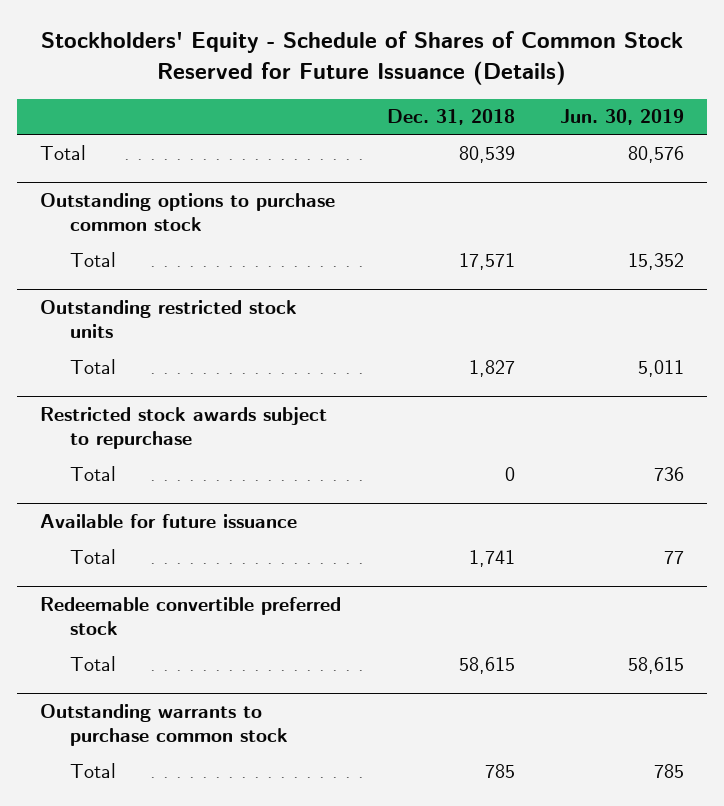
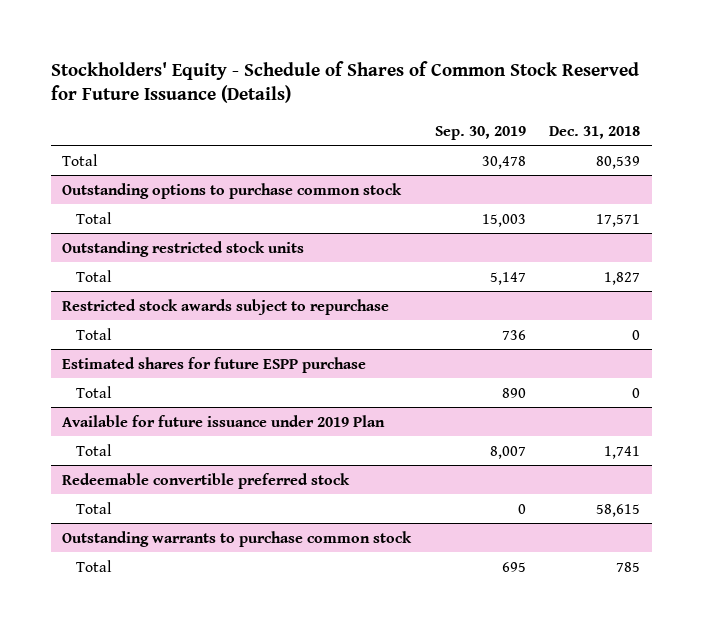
[560,109,685,126] Jun. 30, 2019 -> none
none -> [434,125,526,140] Sep. 30, 2019
none -> [62,356,367,373] Estimated shares for future ESPP purchase
none -> [75,385,112,398] Total
[40,514,298,529] Available for future issuance -> [62,414,386,427] Available for future issuance under 2019 Plan

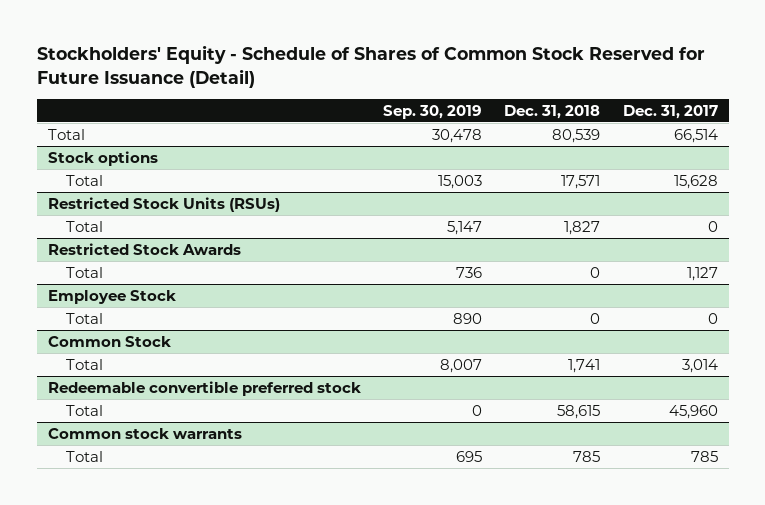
[50,60,639,104] Stockholders' Equity - Schedule of Shares of Common Stock Reserved for Future Issuance (Details) -> [36,45,705,88] Stockholders' Equity - Schedule of Shares of Common Stock Reserved for Future Issuance (Detail)
none -> [622,104,718,119] Dec. 31, 2017
[62,182,403,199] Outstanding options to purchase common stock -> [47,150,158,166] Stock options
[62,240,305,257] Outstanding restricted stock units -> [47,196,280,212] Restricted Stock Units (RSUs)
[62,298,390,315] Restricted stock awards subject to repurchase -> [47,242,241,255] Restricted Stock Awards
[62,356,367,373] Estimated shares for future ESPP purchase -> [47,289,176,304] Employee Stock
[62,414,386,427] Available for future issuance under 2019 Plan -> [47,335,171,347] Common Stock
[62,530,413,547] Outstanding warrants to purchase common stock -> [47,427,242,439] Common stock warrants

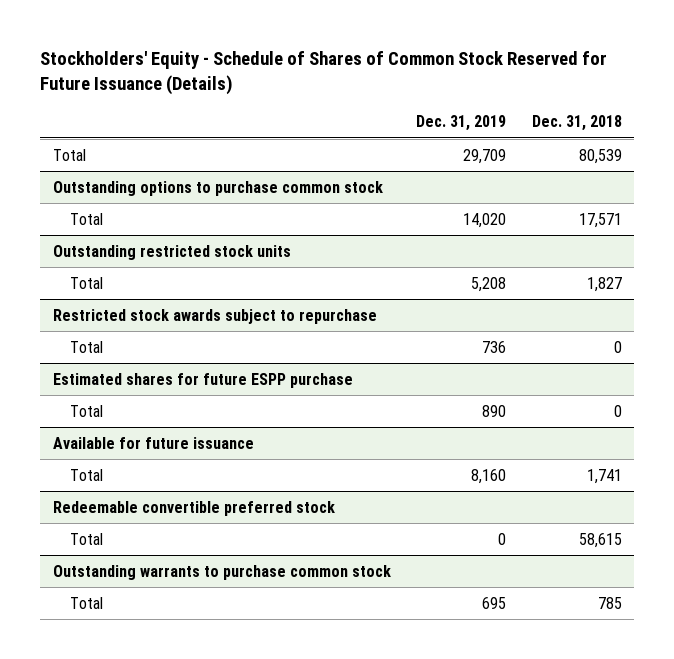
[36,45,705,88] Stockholders' Equity - Schedule of Shares of Common Stock Reserved for Future Issuance (Detail) -> [39,50,607,95] Stockholders' Equity - Schedule of Shares of Common Stock Reserved for Future Issuance (Details)
[383,104,483,119] Sep. 30, 2019 -> none
[622,104,718,119] Dec. 31, 2017 -> none
none -> [416,115,507,132] Dec. 31, 2019
[47,150,158,166] Stock options -> [52,180,383,196] Outstanding options to purchase common stock
[47,196,280,212] Restricted Stock Units (RSUs) -> [52,244,291,260] Outstanding restricted stock units
[47,242,241,255] Restricted Stock Awards -> [52,308,377,324] Restricted stock awards subject to repurchase
[47,289,176,304] Employee Stock -> [52,372,353,388] Estimated shares for future ESPP purchase
[47,335,171,347] Common Stock -> [52,436,254,449] Available for future issuance
[47,427,242,439] Common stock warrants -> [52,564,391,580] Outstanding warrants to purchase common stock

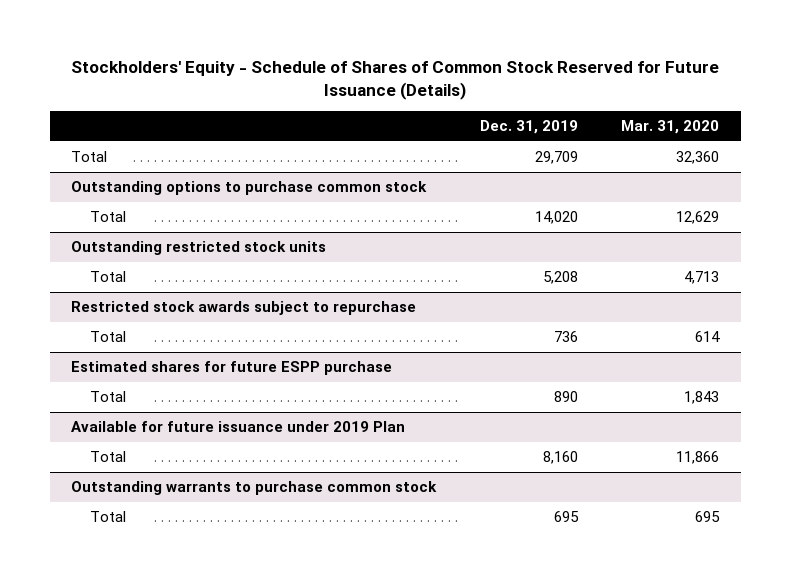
[531,115,622,132] Dec. 31, 2018 -> none
none -> [621,120,720,135] Mar. 31, 2020
[52,436,254,449] Available for future issuance -> [71,421,406,433] Available for future issuance under 2019 Plan
[52,500,335,516] Redeemable convertible preferred stock -> none
[69,532,103,545] Total -> none

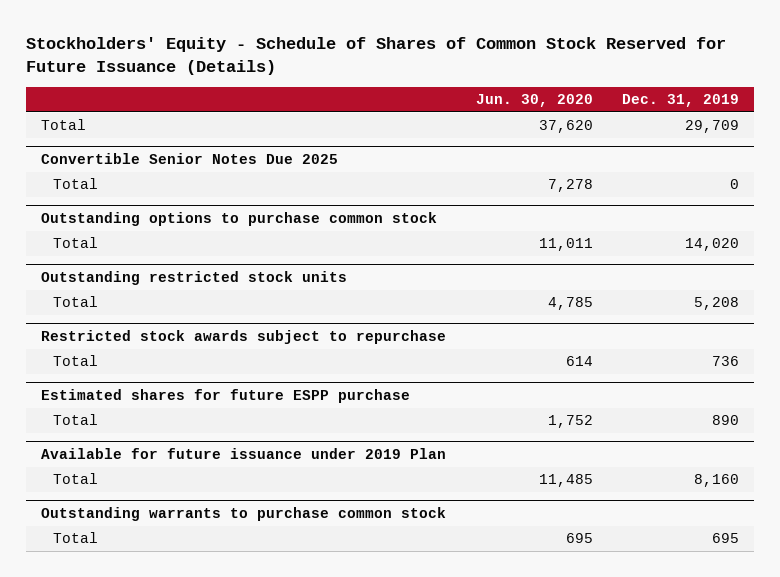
[621,120,720,135] Mar. 31, 2020 -> none
none -> [475,94,593,108] Jun. 30, 2020
none -> [41,152,339,164] Convertible Senior Notes Due 2025
none -> [52,178,98,190] Total

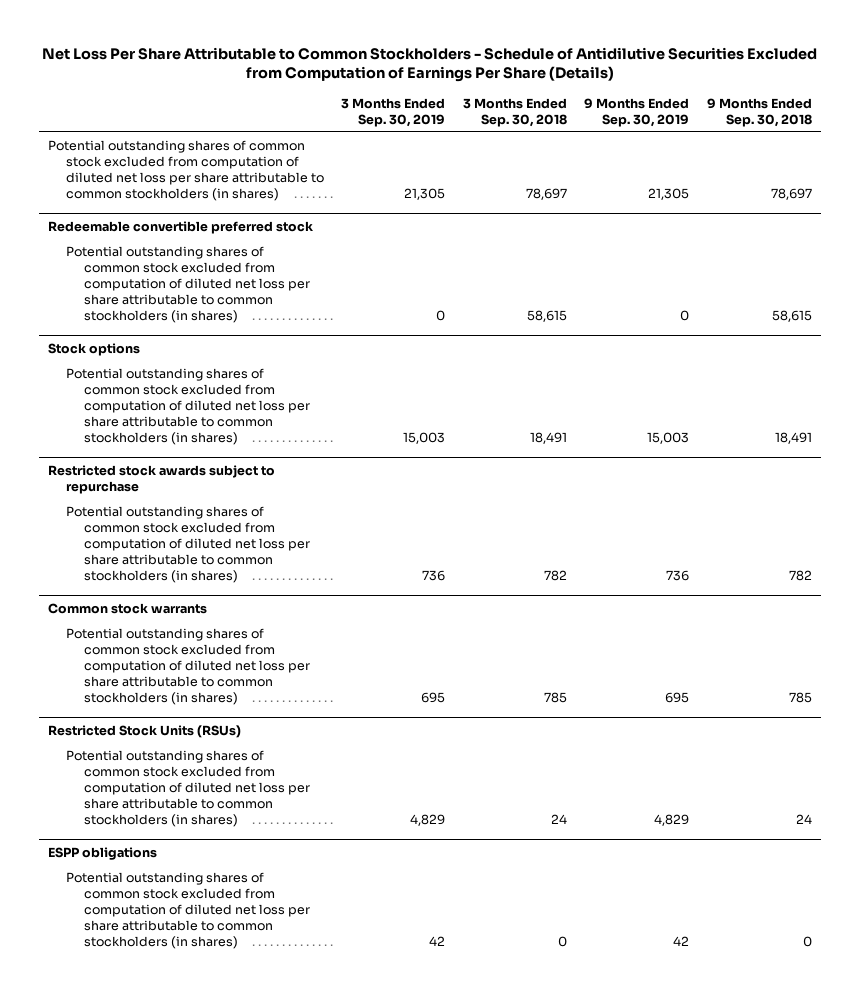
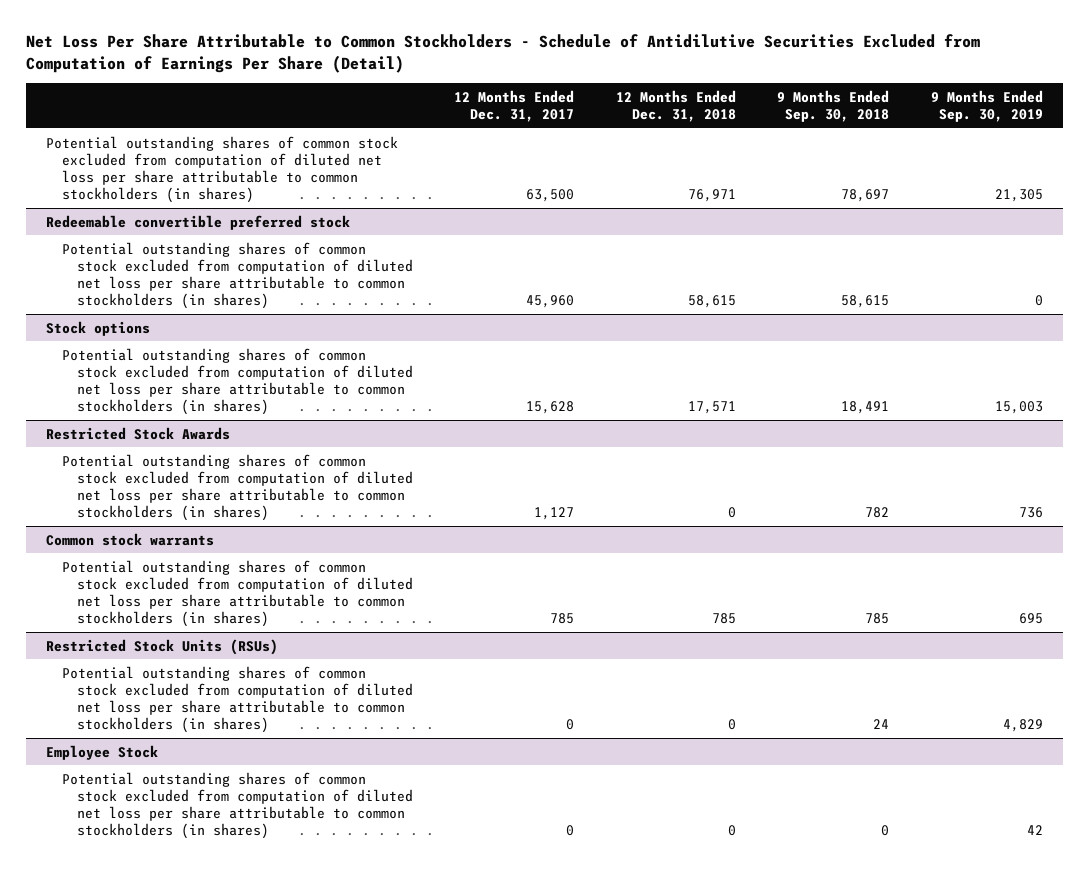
[41,46,817,83] Net Loss Per Share Attributable to Common Stockholders - Schedule of Antidilutive Securities Excluded from Computation of Earnings Per Share (Details) -> [25,34,980,74] Net Loss Per Share Attributable to Common Stockholders - Schedule of Antidilutive Securities Excluded from Computation of Earnings Per Share (Detail)
[341,98,446,128] 3 Months Ended Sep. 30, 2019 -> none
[462,98,567,128] 3 Months Ended Sep. 30, 2018 -> none
none -> [454,89,575,122] 12 Months Ended Dec. 31, 2017
none -> [615,89,736,122] 12 Months Ended Dec. 31, 2018
[47,465,275,495] Restricted stock awards subject to repurchase -> [46,426,231,440] Restricted Stock Awards
[47,847,157,861] ESPP obligations -> [46,744,159,760] Employee Stock

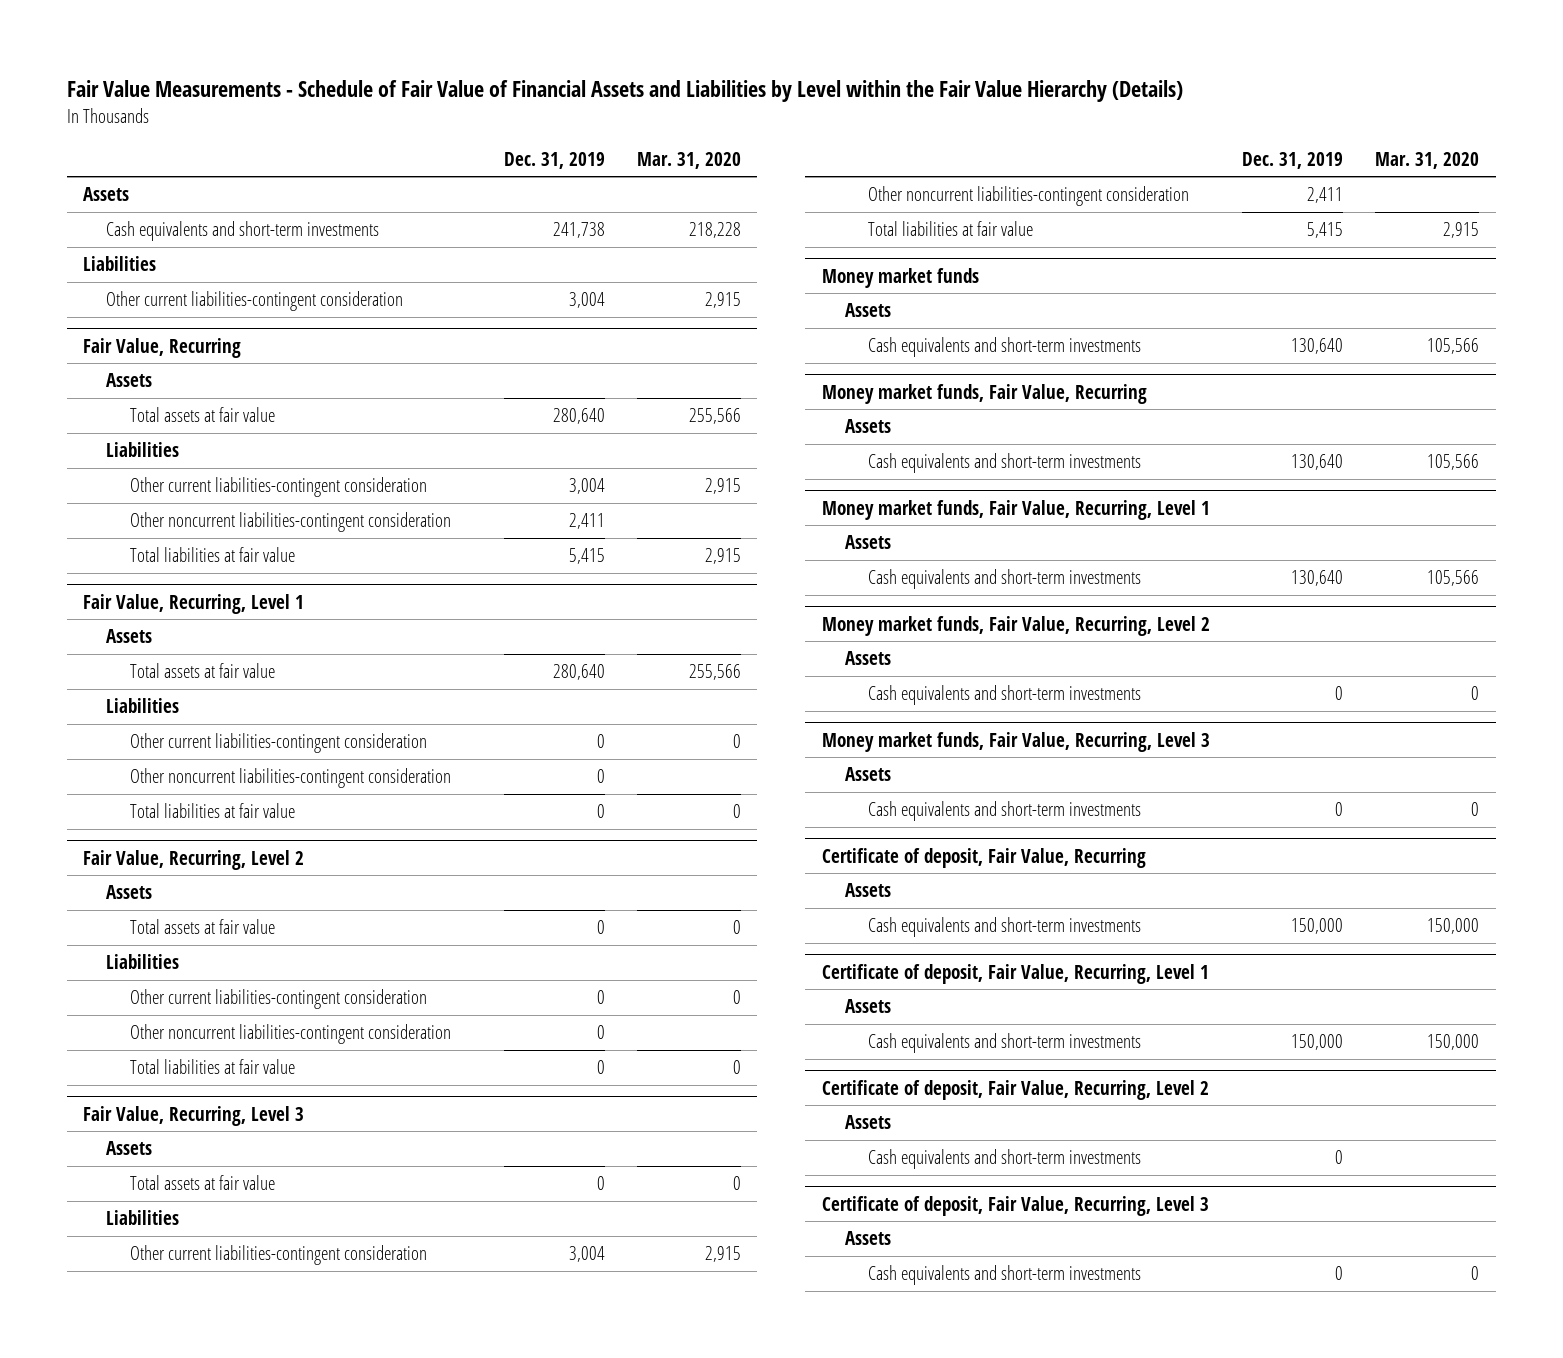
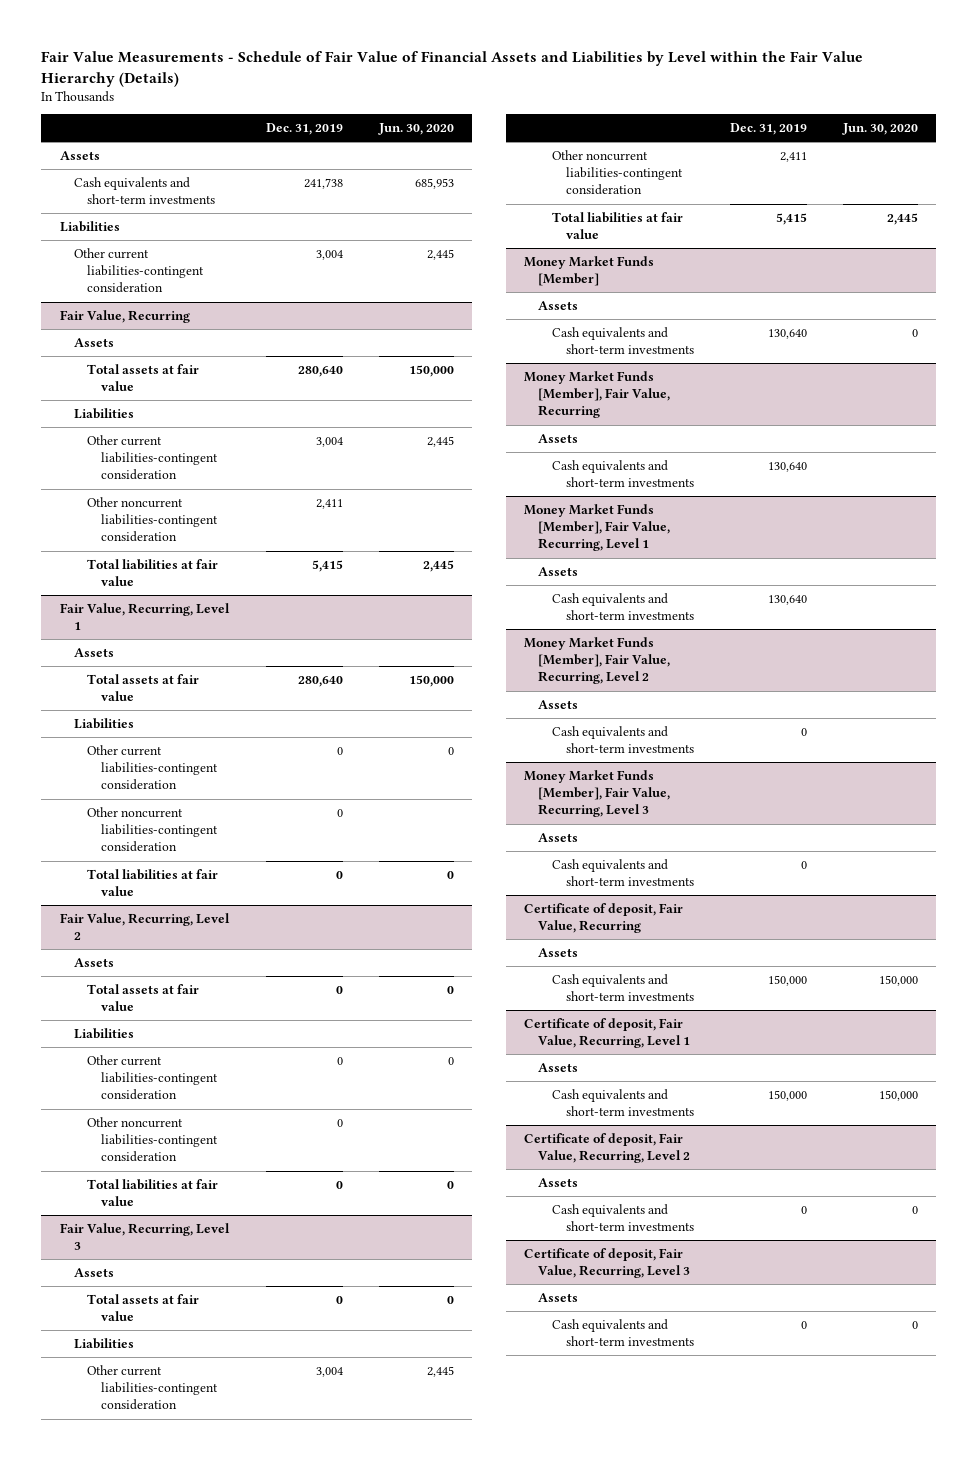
[637,151,742,169] Mar. 31, 2020 -> none
none -> [377,123,454,136] Jun. 30, 2020
[821,267,979,288] Money market funds -> [523,255,654,287] Money Market Funds [Member]
[821,383,1147,404] Money market funds, Fair Value, Recurring -> [523,370,670,419] Money Market Funds [Member], Fair Value, Recurring
[821,499,1210,520] Money market funds, Fair Value, Recurring, Level 1 -> [523,503,670,552] Money Market Funds [Member], Fair Value, Recurring, Level 1
[821,615,1210,636] Money market funds, Fair Value, Recurring, Level 2 -> [523,636,670,685] Money Market Funds [Member], Fair Value, Recurring, Level 2
[821,731,1210,752] Money market funds, Fair Value, Recurring, Level 3 -> [523,769,670,818] Money Market Funds [Member], Fair Value, Recurring, Level 3

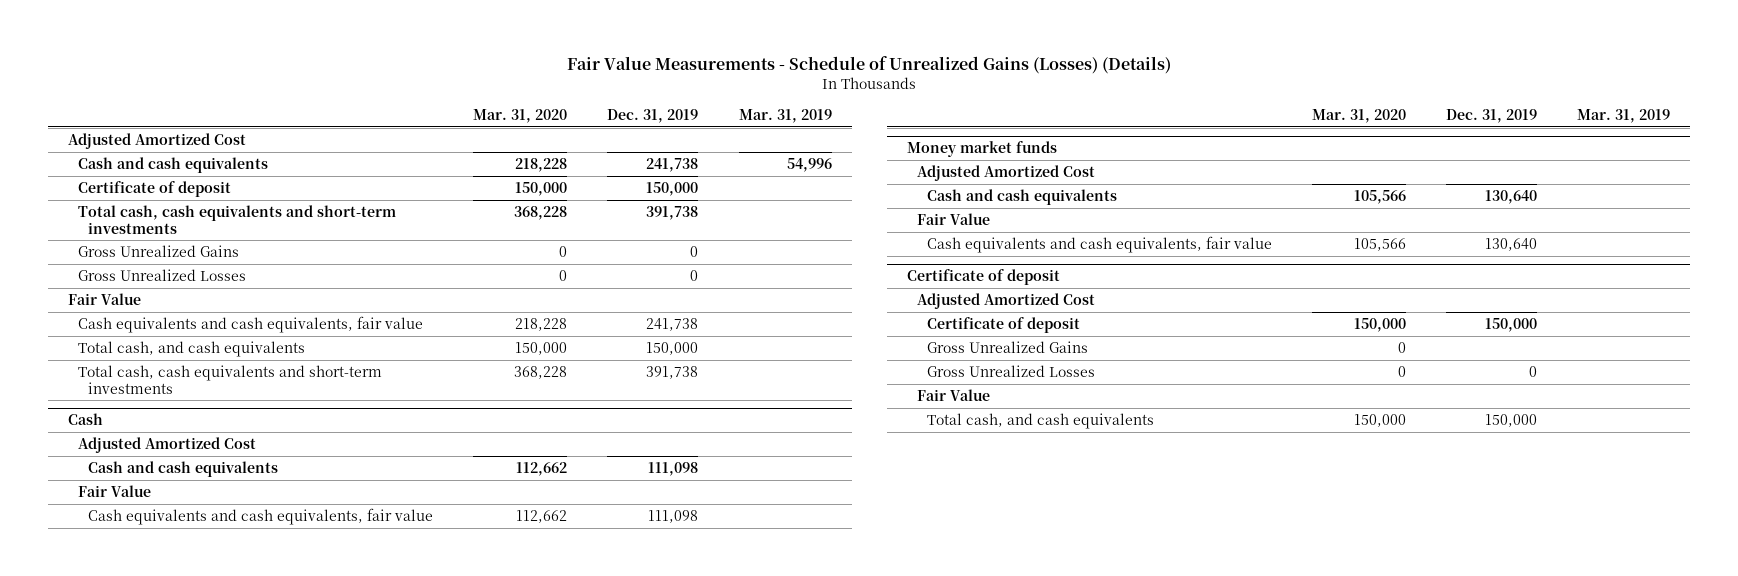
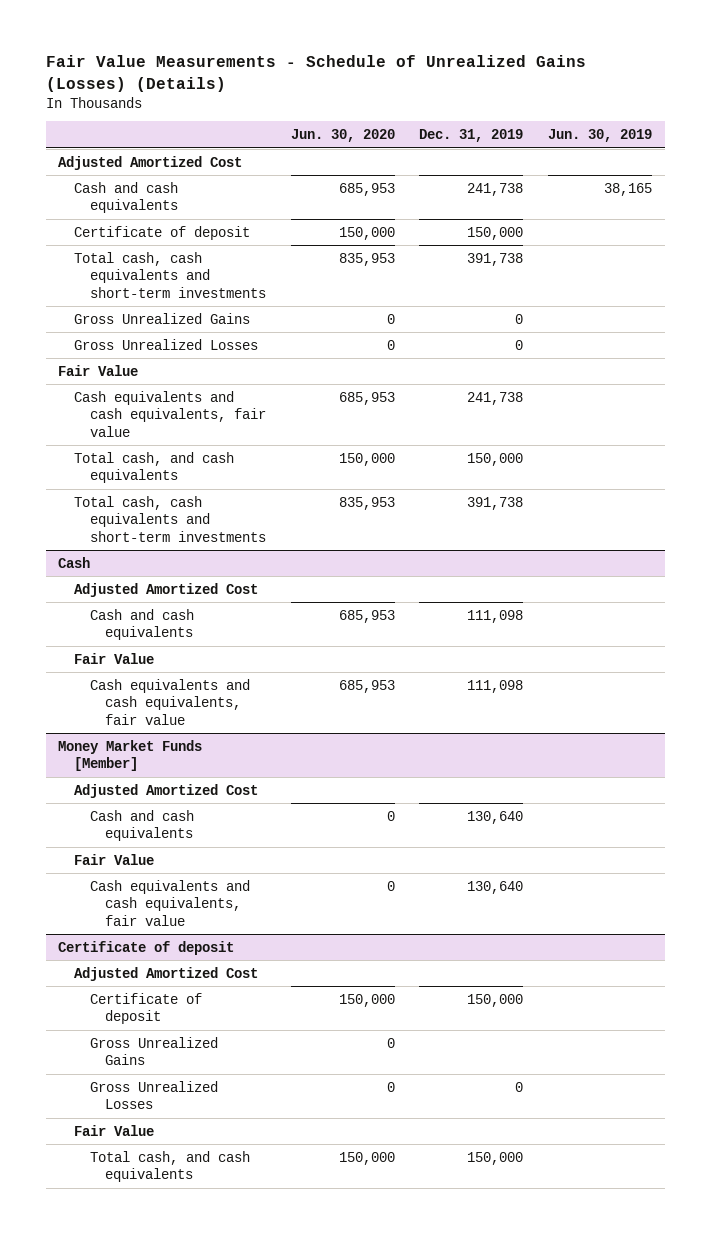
[473,109,568,124] Mar. 31, 2020 -> none
[738,109,832,124] Mar. 31, 2019 -> none
none -> [290,129,395,143] Jun. 30, 2020
none -> [548,129,653,143] Jun. 30, 2019
[906,141,1057,158] Money market funds -> [58,739,203,772] Money Market Funds [Member]

